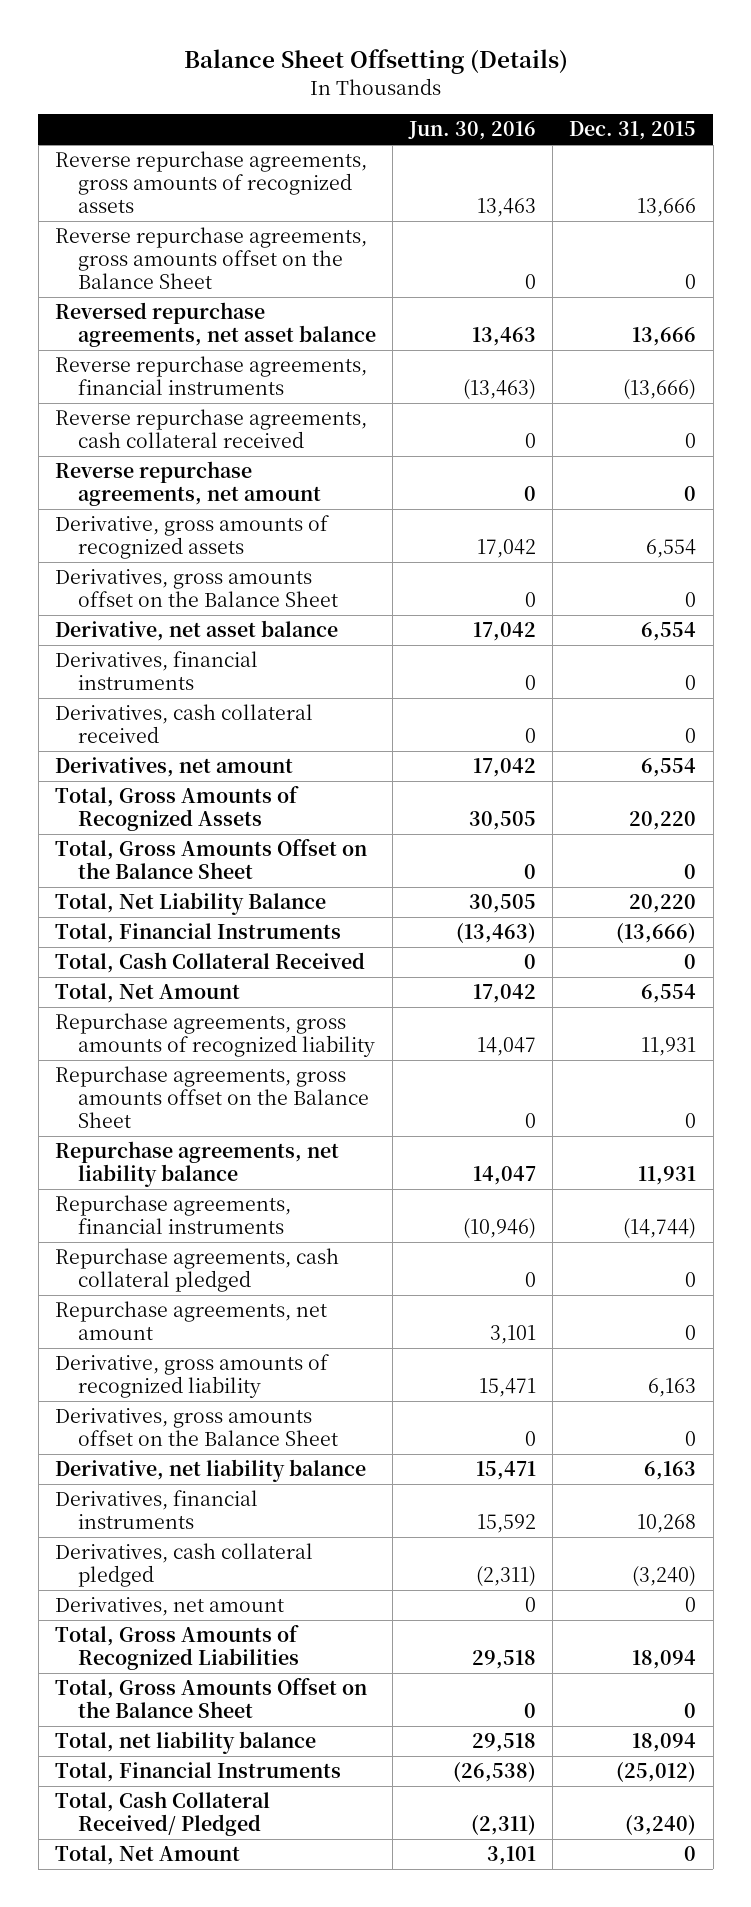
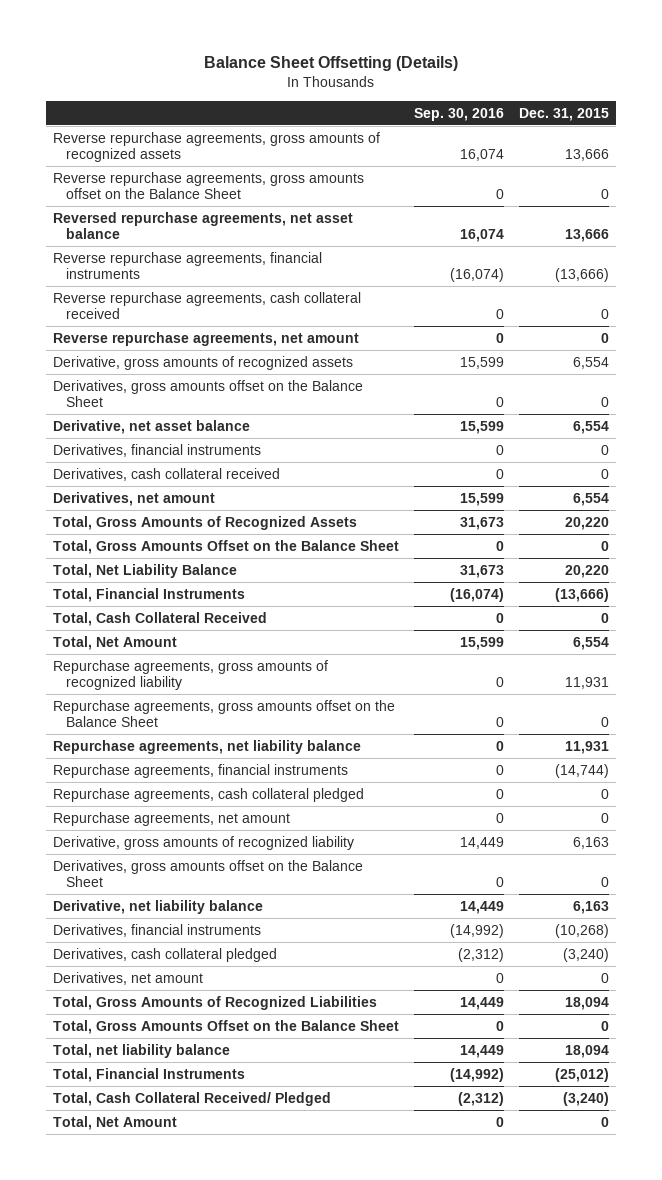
[408,121,537,141] Jun. 30, 2016 -> none
none -> [413,107,504,121] Sep. 30, 2016
[637,1514,697,1534] 10,268 -> [554,923,609,938] (10,268)

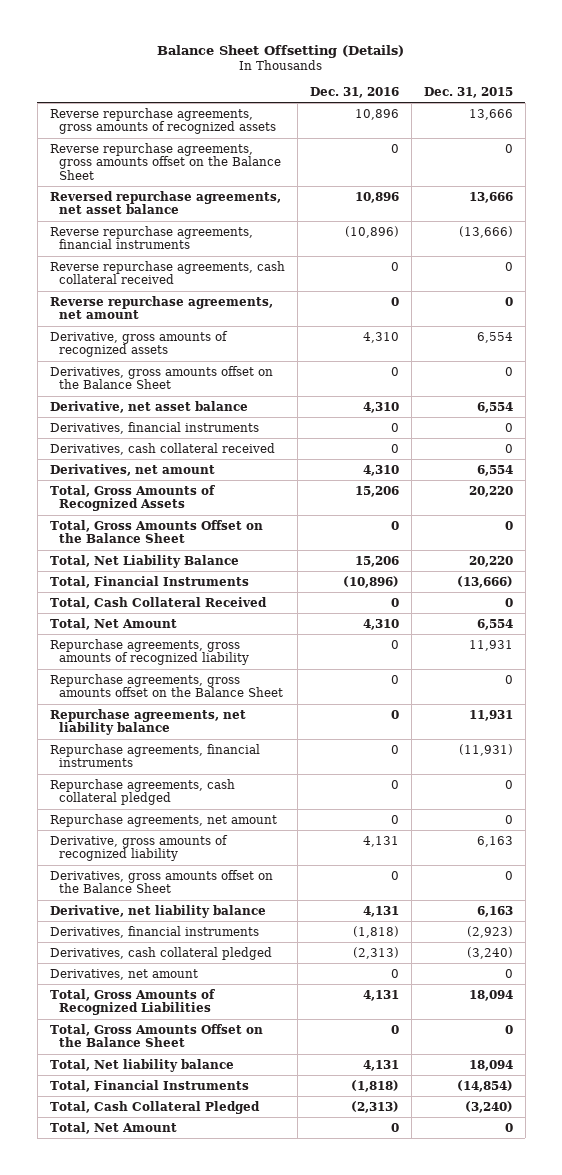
[413,107,504,121] Sep. 30, 2016 -> none
none -> [309,86,399,98] Dec. 31, 2016
[554,763,609,778] (14,744) -> [458,743,513,756] (11,931)
[554,923,609,938] (10,268) -> [466,925,513,938] (2,923)
[53,1043,231,1058] Total, net liability balance -> [49,1058,234,1072] Total, Net liability balance
[554,1067,609,1082] (25,012) -> [456,1079,513,1092] (14,854)
[53,1091,332,1106] Total, Cash Collateral Received/ Pledged -> [49,1100,260,1114] Total, Cash Collateral Pledged

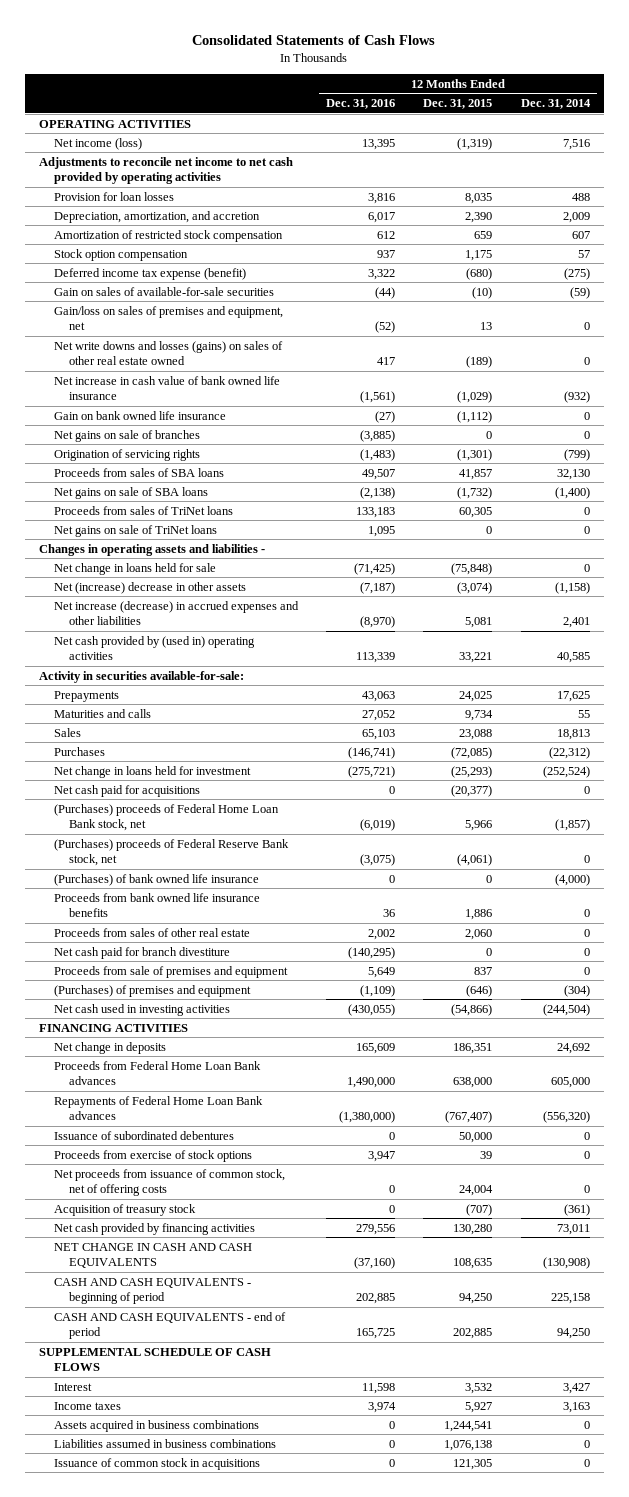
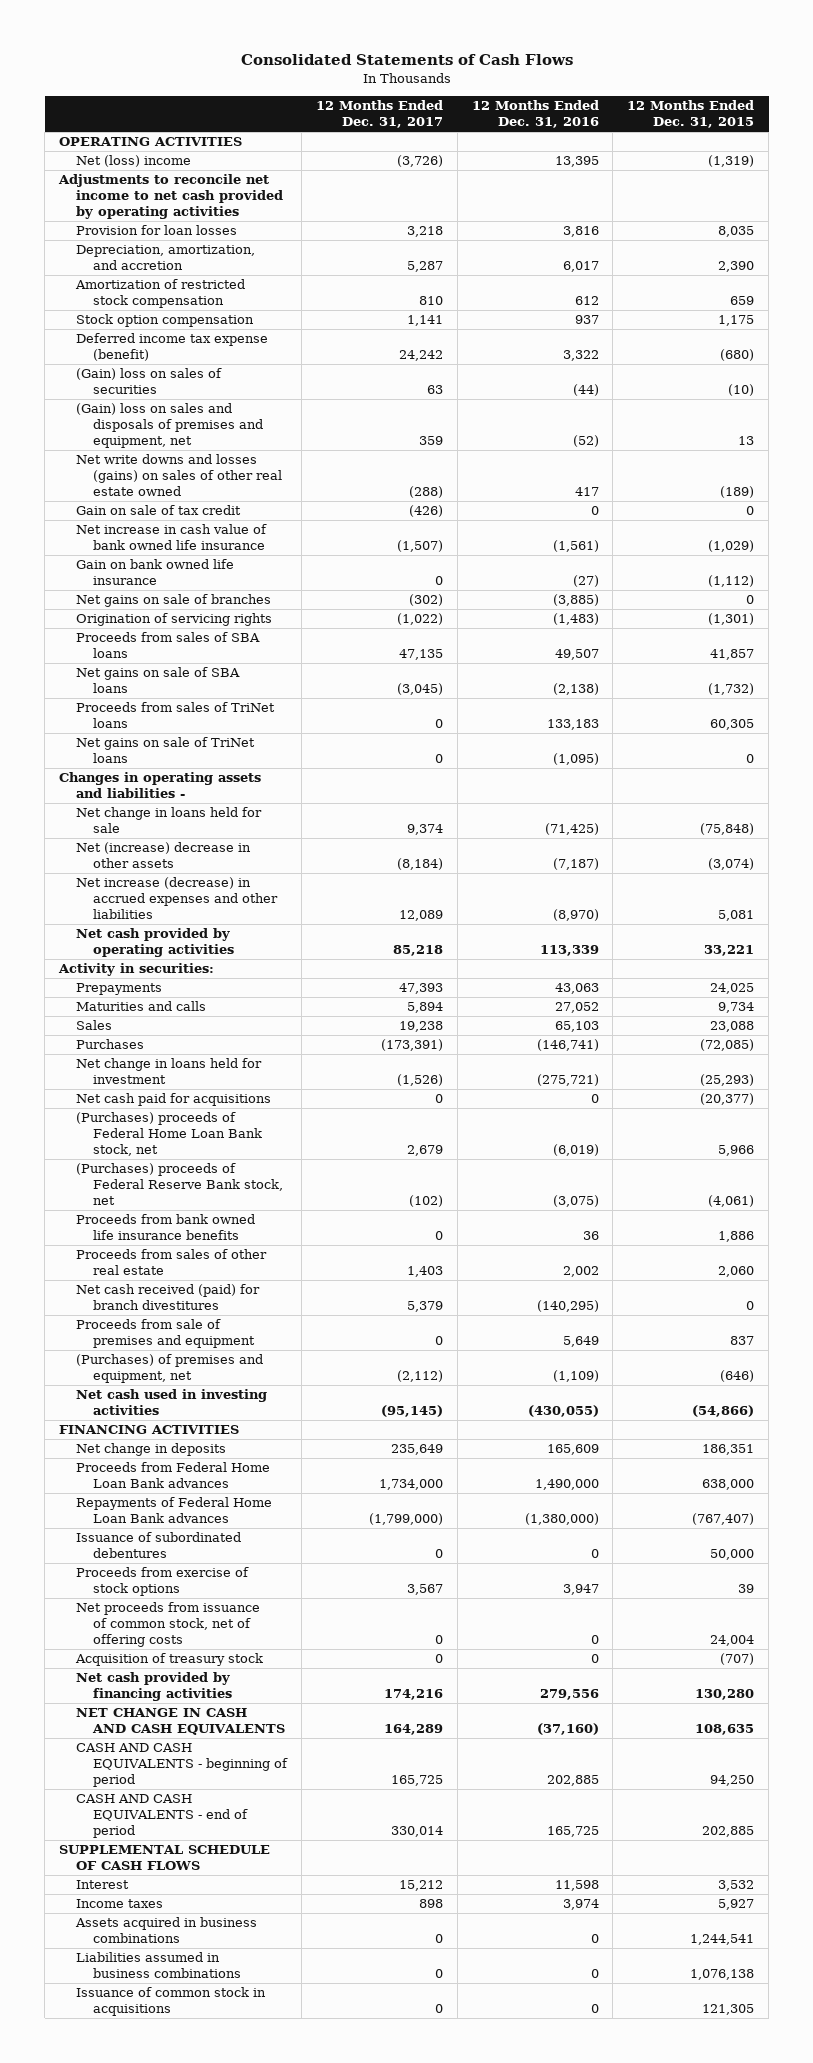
[520,99,591,110] Dec. 31, 2014 -> none
none -> [315,100,443,129] 12 Months Ended Dec. 31, 2017
[54,137,143,150] Net income (loss) -> [76,155,192,168] Net (loss) income
[54,286,275,296] Gain on sales of available-for-sale securities -> [76,368,223,395] (Gain) loss on sales of securities
[54,305,284,331] Gain/loss on sales of premises and equipment, net -> [76,403,264,449] (Gain) loss on sales and disposals of premises and equipment, net
none -> [76,505,242,516] Gain on sale of tax credit
[368,525,396,537] 1,095 -> [552,753,599,766] (1,095)
[54,635,256,661] Net cash provided by (used in) operating activities -> [76,928,235,958] Net cash provided by operating activities
[39,670,245,683] Activity in securities available-for-sale: -> [58,963,215,977] Activity in securities:
[54,873,260,886] (Purchases) of bank owned life insurance -> none
[54,946,231,959] Net cash paid for branch divestiture -> [76,1284,261,1311] Net cash received (paid) for branch divestitures
[54,984,252,997] (Purchases) of premises and equipment -> [76,1354,264,1384] (Purchases) of premises and equipment, net

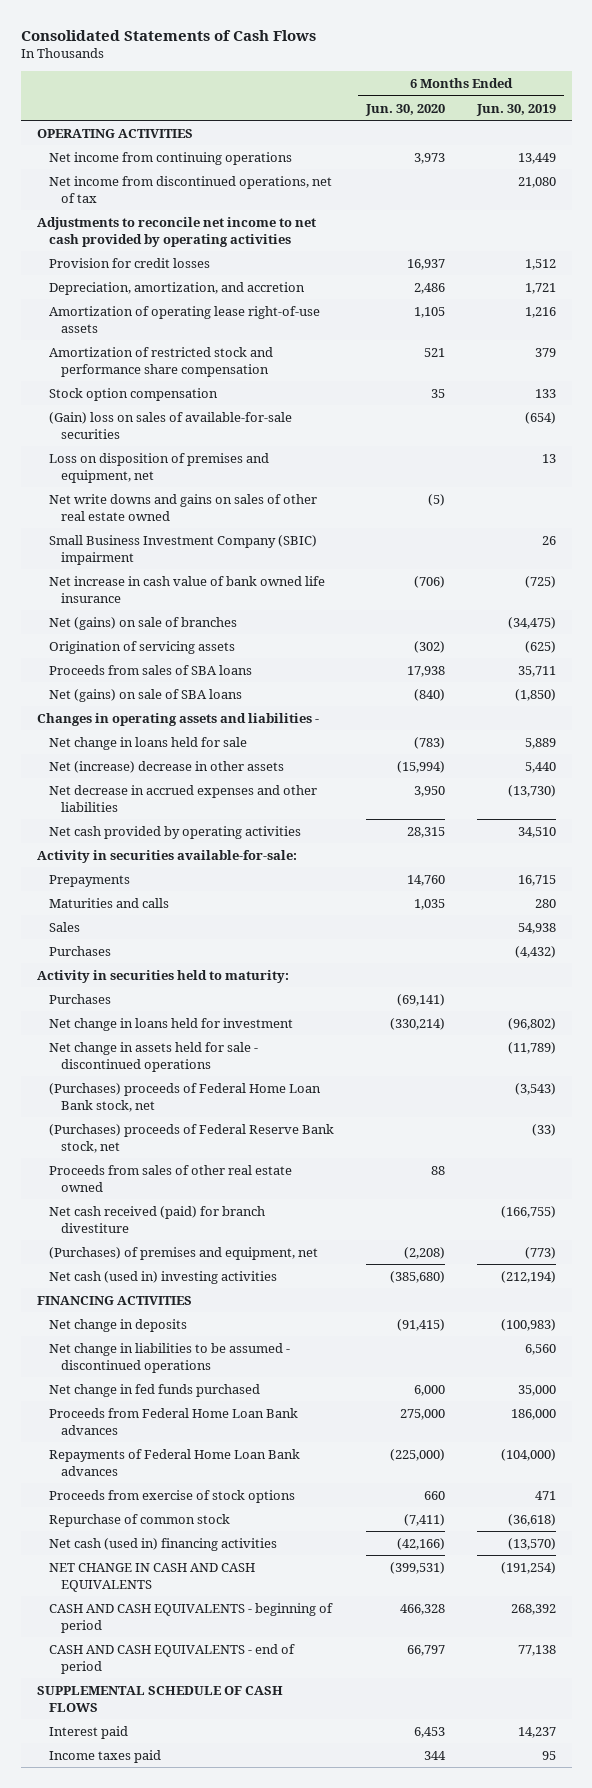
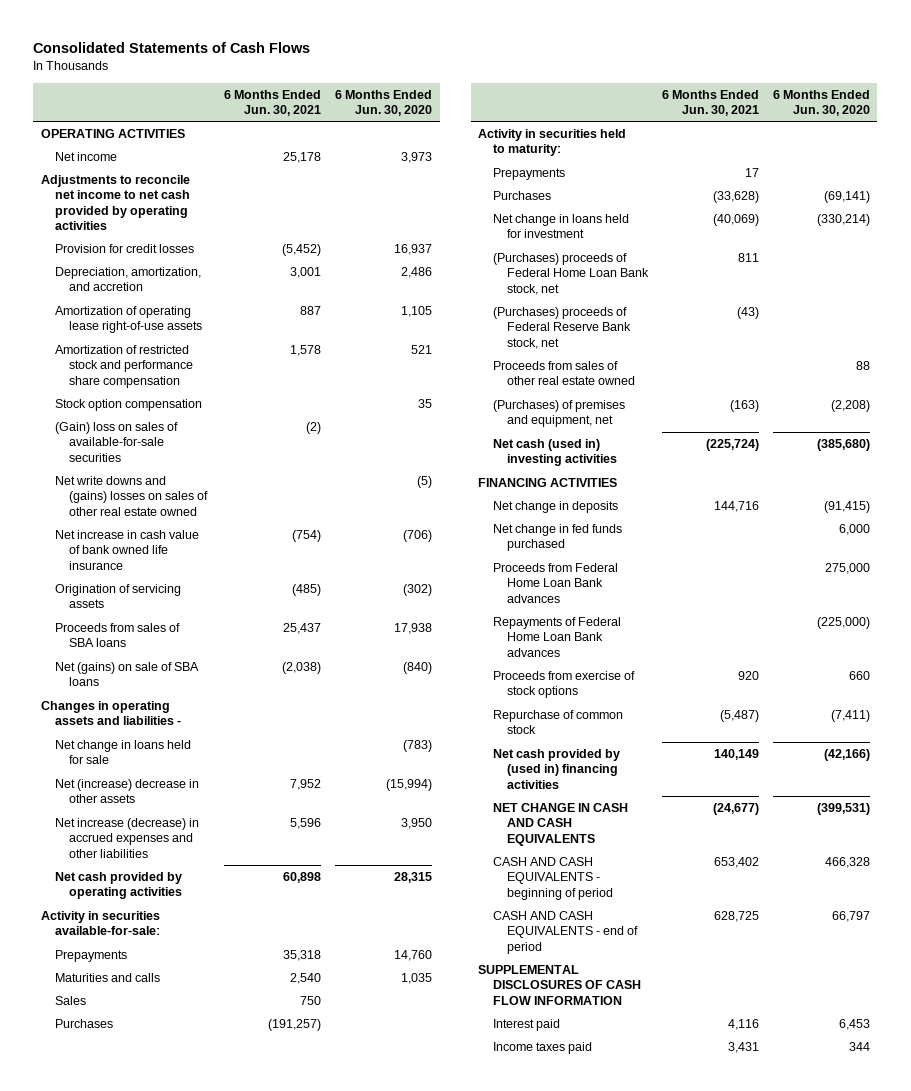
[475,103,556,116] Jun. 30, 2019 -> none
none -> [224,89,322,117] 6 Months Ended Jun. 30, 2021
[48,175,332,203] Net income from discontinued operations, net of tax -> none
[48,151,292,165] Net income from continuing operations -> [54,152,117,162] Net income
[48,452,269,483] Loss on disposition of premises and equipment, net -> none
[48,534,317,565] Small Business Investment Company (SBIC) impairment -> none
[48,493,317,521] Net write downs and gains on sales of other real estate owned -> [54,476,209,516] Net write downs and (gains) losses on sales of other real estate owned
[48,616,237,630] Net (gains) on sale of branches -> none
[48,784,317,812] Net decrease in accrued expenses and other liabilities -> [54,818,199,858] Net increase (decrease) in accrued expenses and other liabilities
none -> [492,168,565,181] Prepayments
[48,1041,258,1072] Net change in assets held for sale - discontinued operations -> none
[48,1205,265,1233] Net cash received (paid) for branch divestiture -> none
[48,1342,290,1373] Net change in liabilities to be assumed - discontinued operations -> none
[48,1537,277,1551] Net cash (used in) financing activities -> [492,749,620,789] Net cash provided by (used in) financing activities
[36,1685,283,1712] SUPPLEMENTAL SCHEDULE OF CASH FLOWS -> [478,965,641,1005] SUPPLEMENTAL DISCLOSURES OF CASH FLOW INFORMATION

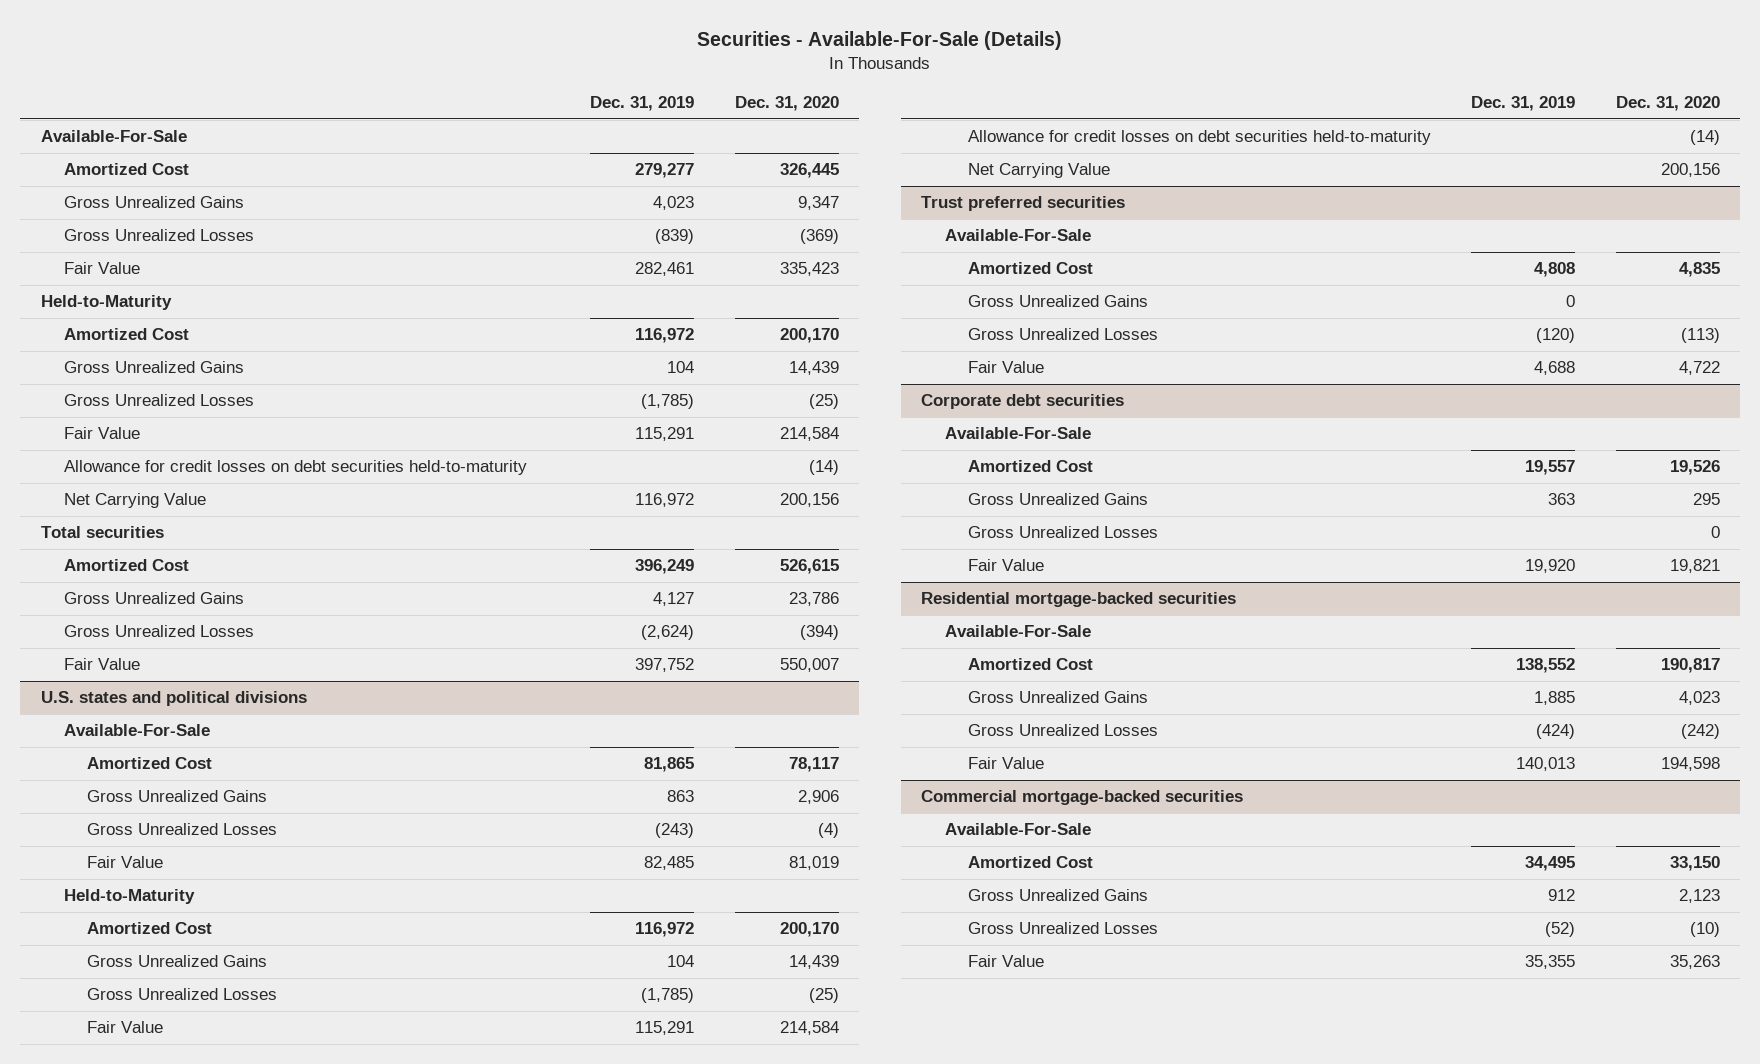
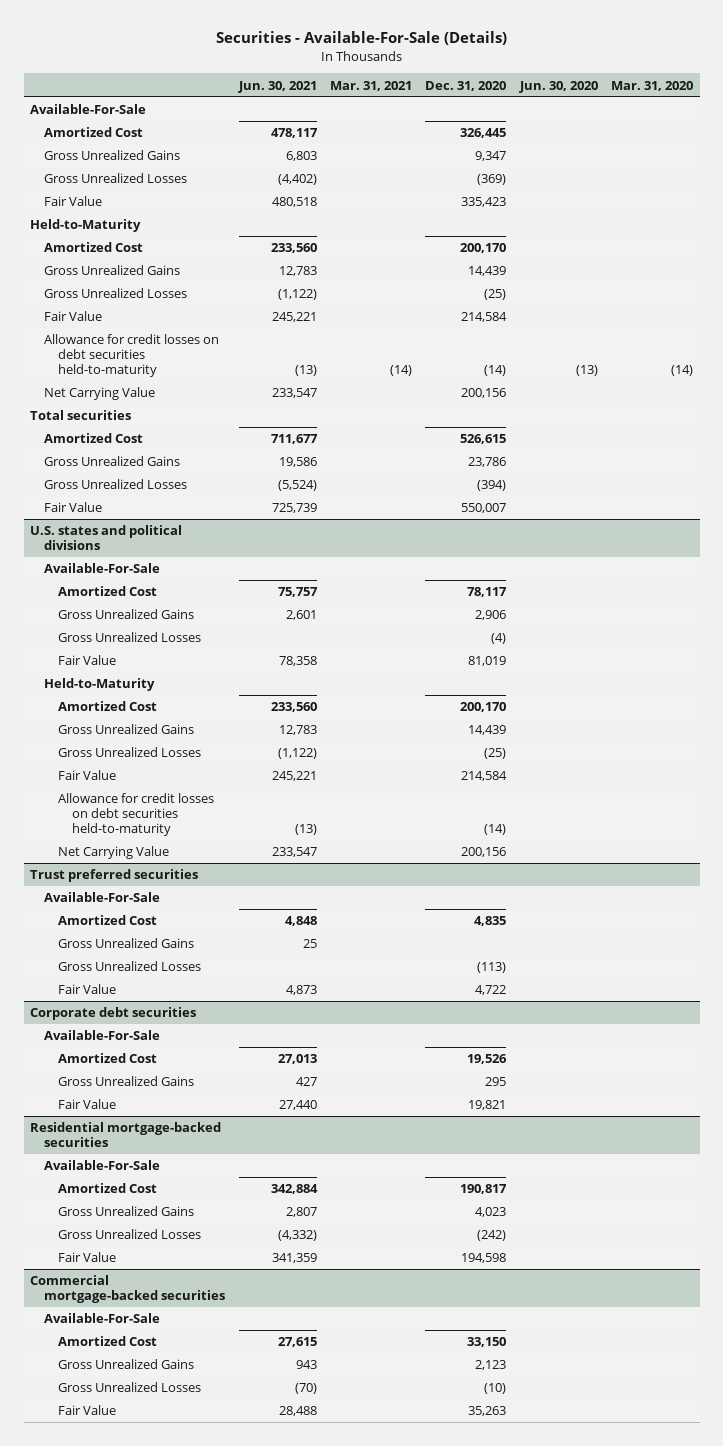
[590,96,695,112] Dec. 31, 2019 -> none
none -> [237,80,317,93] Jun. 30, 2021
none -> [330,80,413,91] Mar. 31, 2021
none -> [518,80,598,93] Jun. 30, 2020
none -> [611,80,694,91] Mar. 31, 2020
[967,526,1158,539] Gross Unrealized Losses -> none

